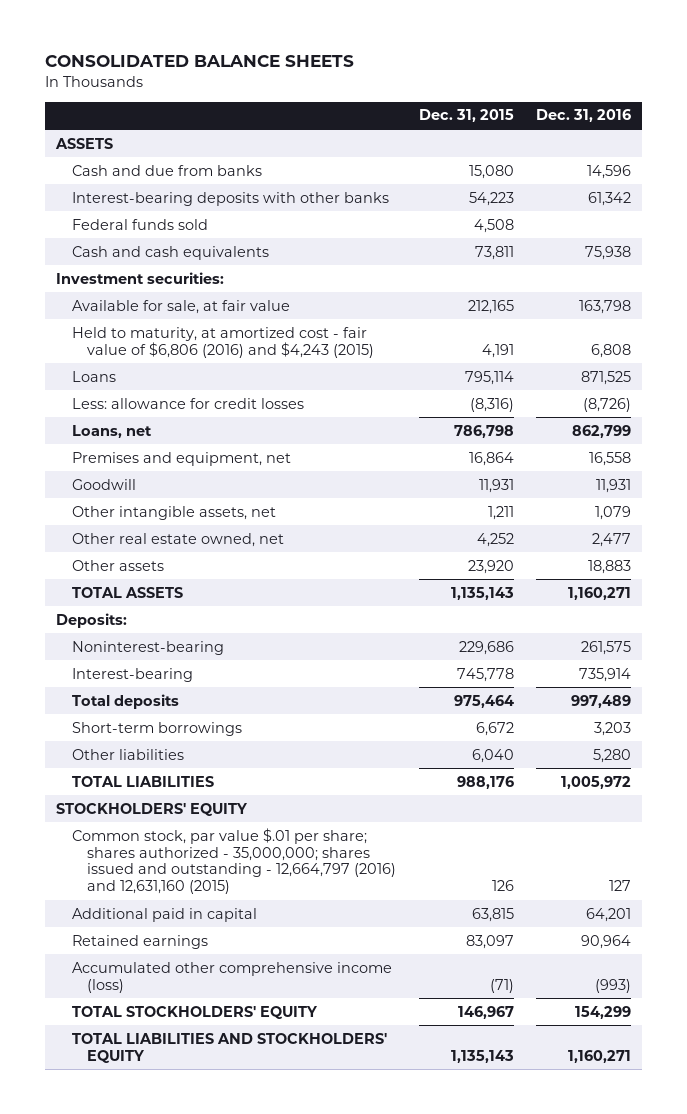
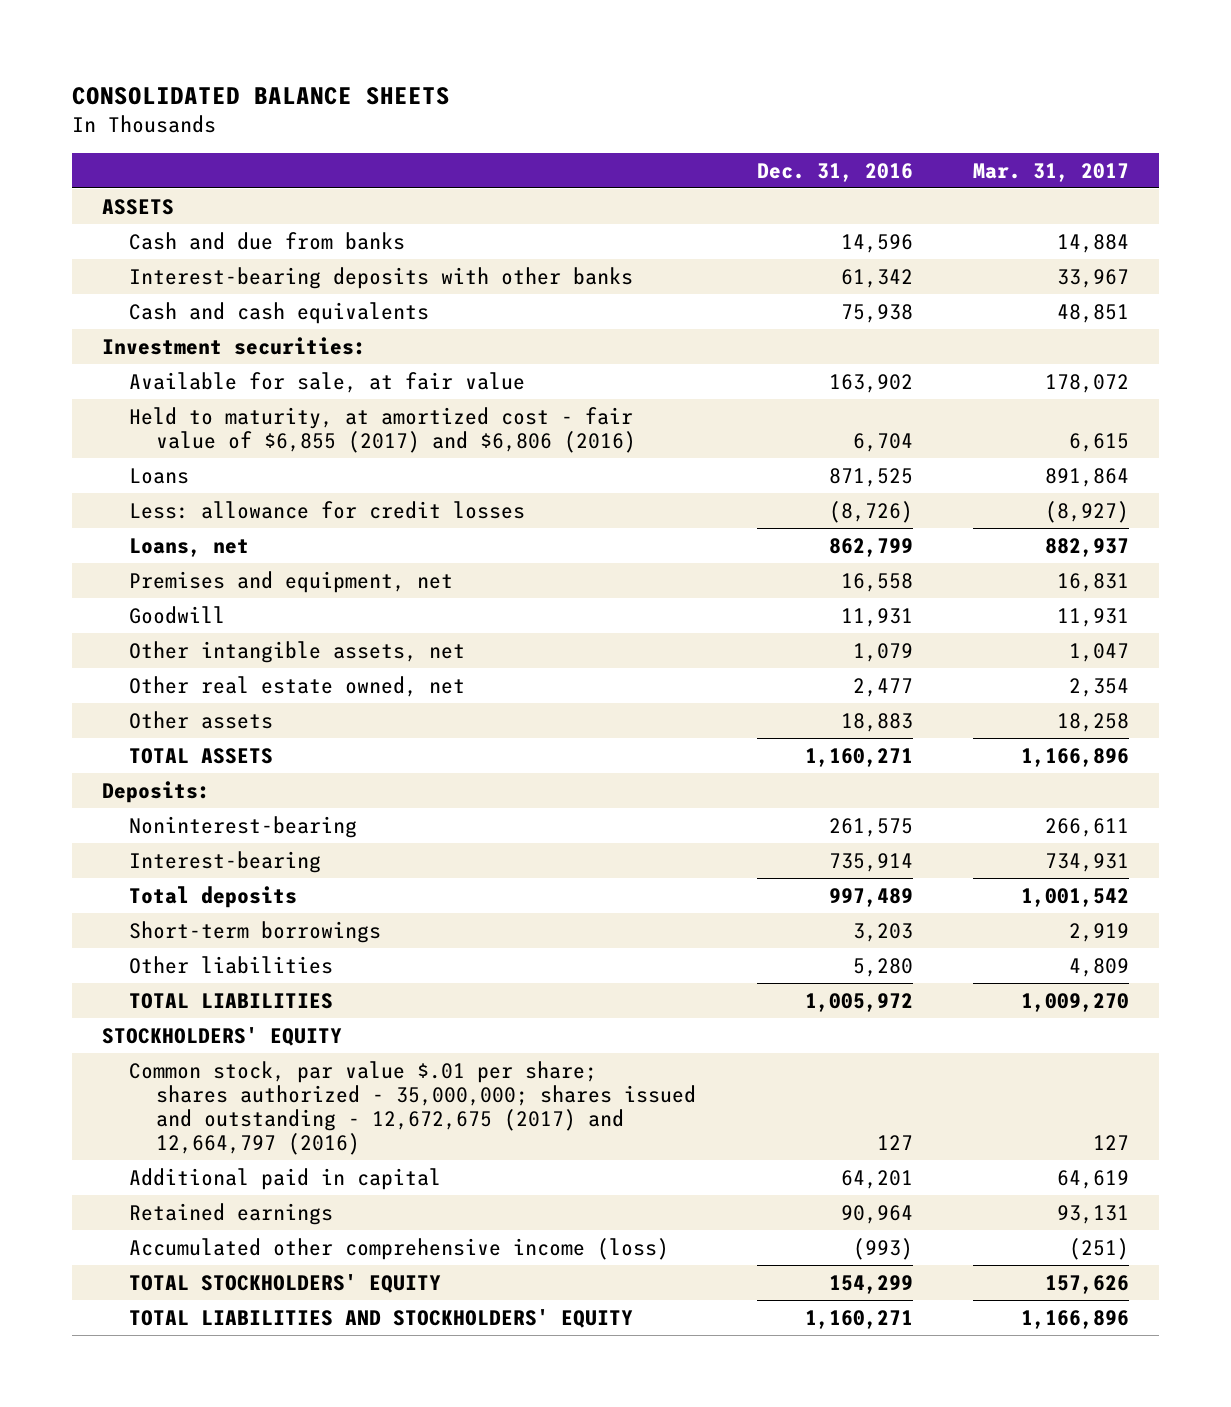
[418,109,514,123] Dec. 31, 2015 -> none
none -> [973,162,1130,182] Mar. 31, 2017
[71,218,208,230] Federal funds sold -> none
[579,299,632,314] 163,798 -> [828,373,913,393] 163,902
[71,326,375,358] Held to maturity, at amortized cost - fair value of $6,806 (2016) and $4,243 (2015) -> [128,406,637,453] Held to maturity, at amortized cost - fair value of $6,855 (2017) and $6,806 (2016)
[591,343,632,358] 6,808 -> [852,432,913,452] 6,704
[71,827,397,895] Common stock, par value $.01 per share; shares authorized - 35,000,000; shares issued and outstanding - 12,664,797 (2016) and 12,631,160 (2015) -> [128,1060,697,1156] Common stock, par value $.01 per share; shares authorized - 35,000,000; shares issued and outstanding - 12,672,675 (2017) and 12,664,797 (2016)

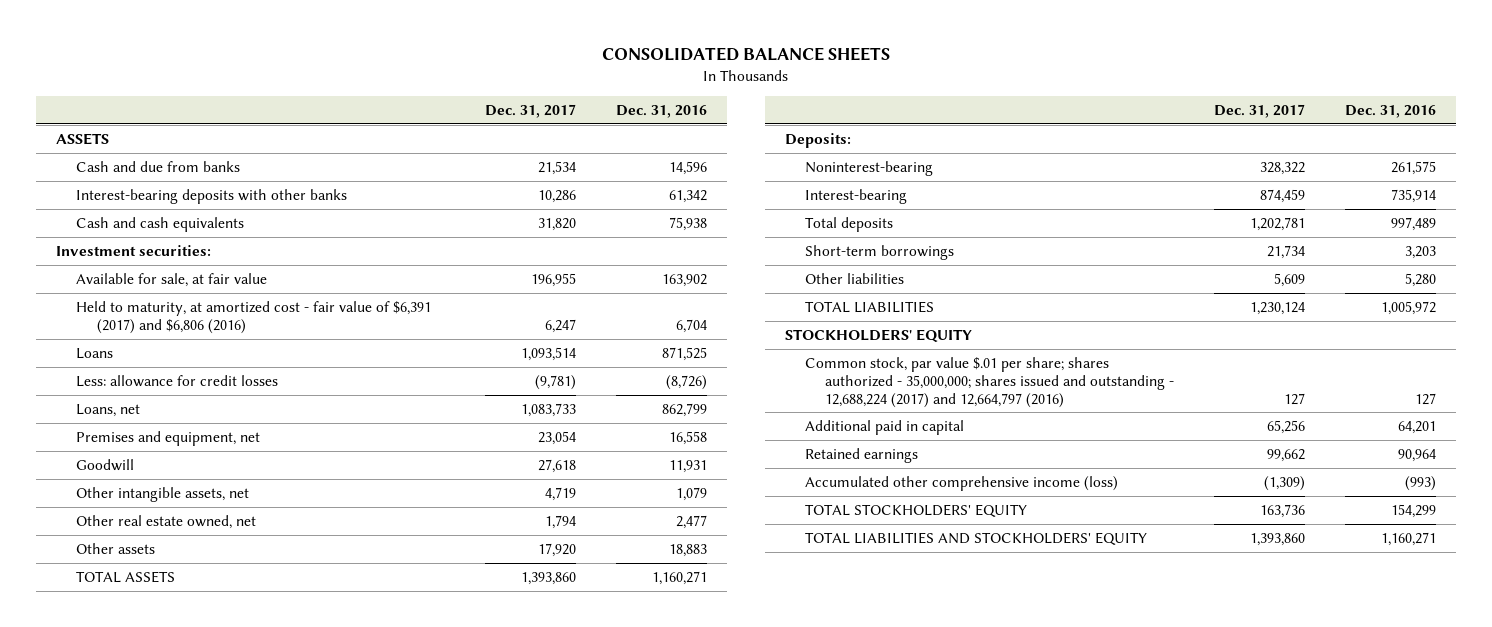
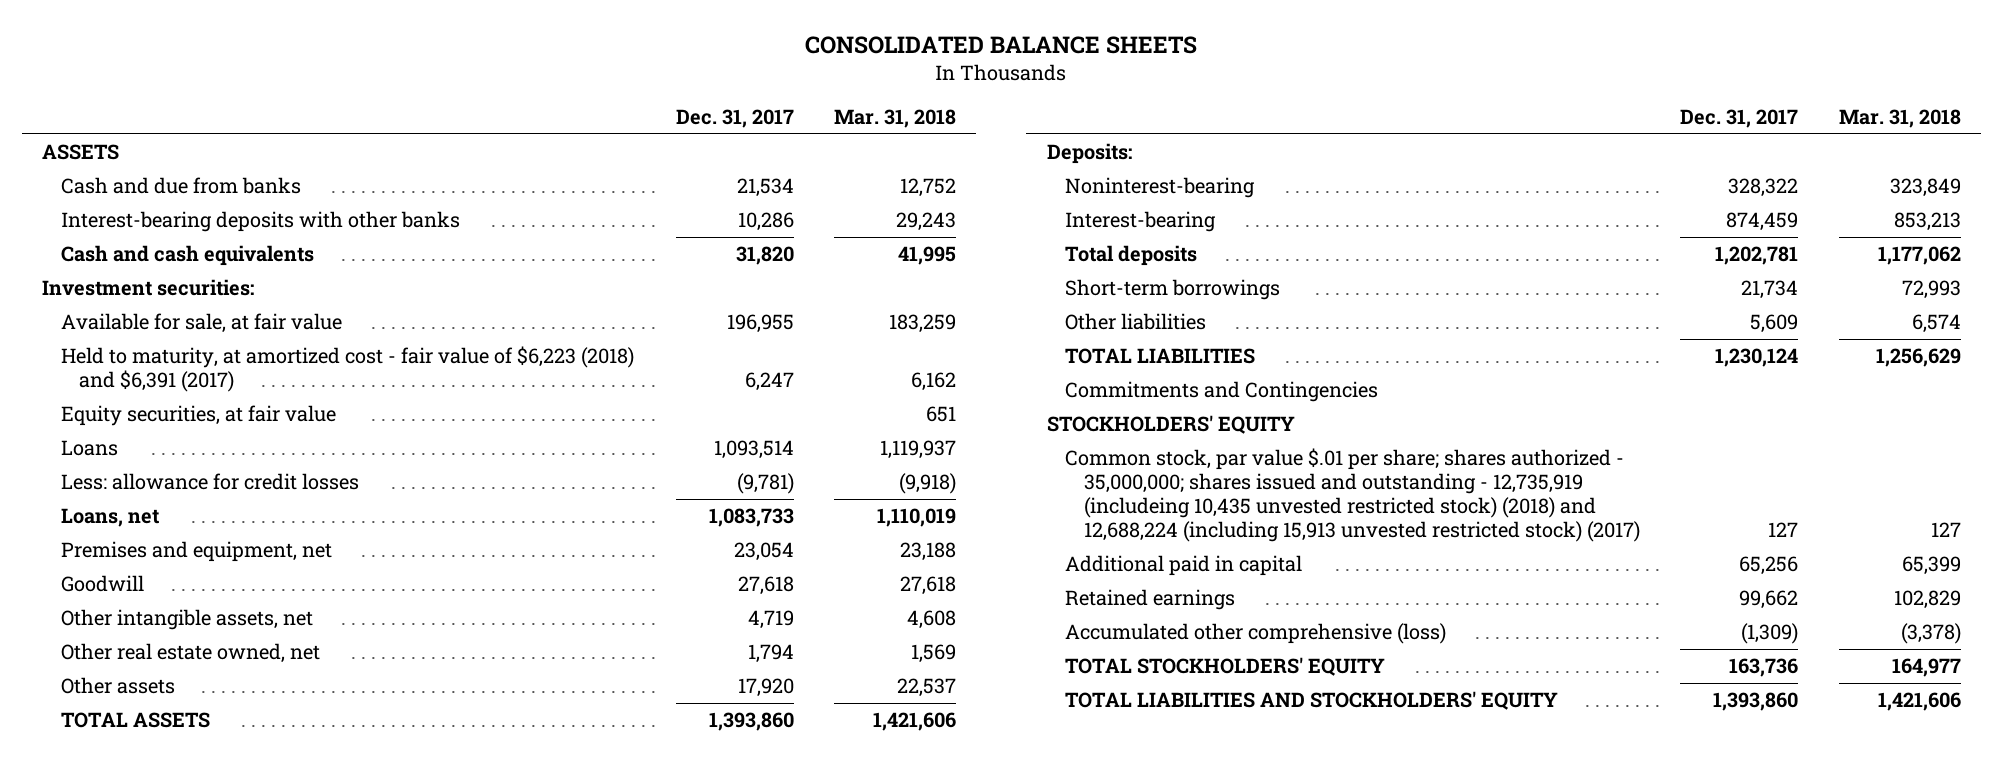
[616,104,708,118] Dec. 31, 2016 -> none
none -> [834,109,957,129] Mar. 31, 2018
[76,300,432,334] Held to maturity, at amortized cost - fair value of $6,391 (2017) and $6,806 (2016) -> [60,346,634,393] Held to maturity, at amortized cost - fair value of $6,223 (2018) and $6,391 (2017)
none -> [60,405,336,427] Equity securities, at fair value
none -> [1065,381,1379,403] Commitments and Contingencies
[805,356,1175,408] Common stock, par value $.01 per share; shares authorized - 35,000,000; shares issued and outstanding - 12,688,224 (2017) and 12,664,797 (2016) -> [1065,448,1641,543] Common stock, par value $.01 per share; shares authorized - 35,000,000; shares issued and outstanding - 12,735,919 (includeing 10,435 unvested restricted stock) (2018) and 12,688,224 (including 15,913 unvested restricted stock) (2017)
[805,475,1119,491] Accumulated other comprehensive income (loss) -> [1065,623,1447,645] Accumulated other comprehensive (loss)

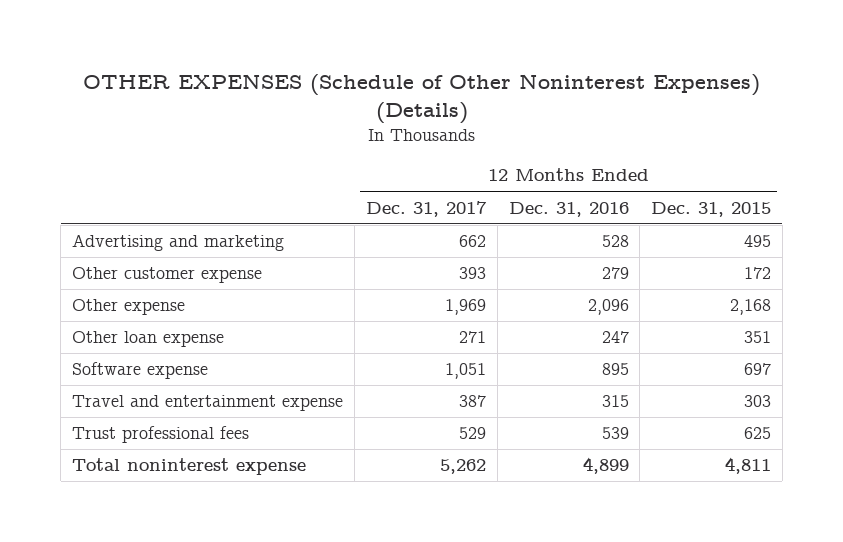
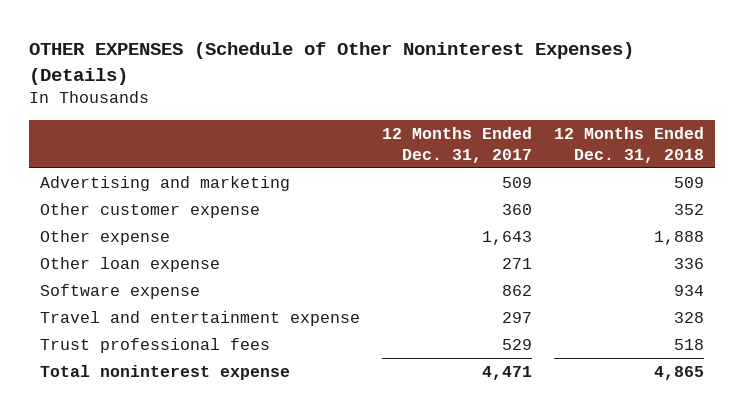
[508,201,629,217] Dec. 31, 2016 -> none
[651,201,772,217] Dec. 31, 2015 -> none
none -> [554,126,705,163] 12 Months Ended Dec. 31, 2018
[458,235,486,248] 662 -> [502,177,533,189] 509
[458,267,486,280] 393 -> [502,204,533,216] 360
[444,299,486,316] 1,969 -> [482,231,533,246] 1,643
[444,363,486,380] 1,051 -> [502,285,533,297] 862
[458,395,486,408] 387 -> [502,312,533,324] 297
[439,459,486,475] 5,262 -> [482,366,533,381] 4,471

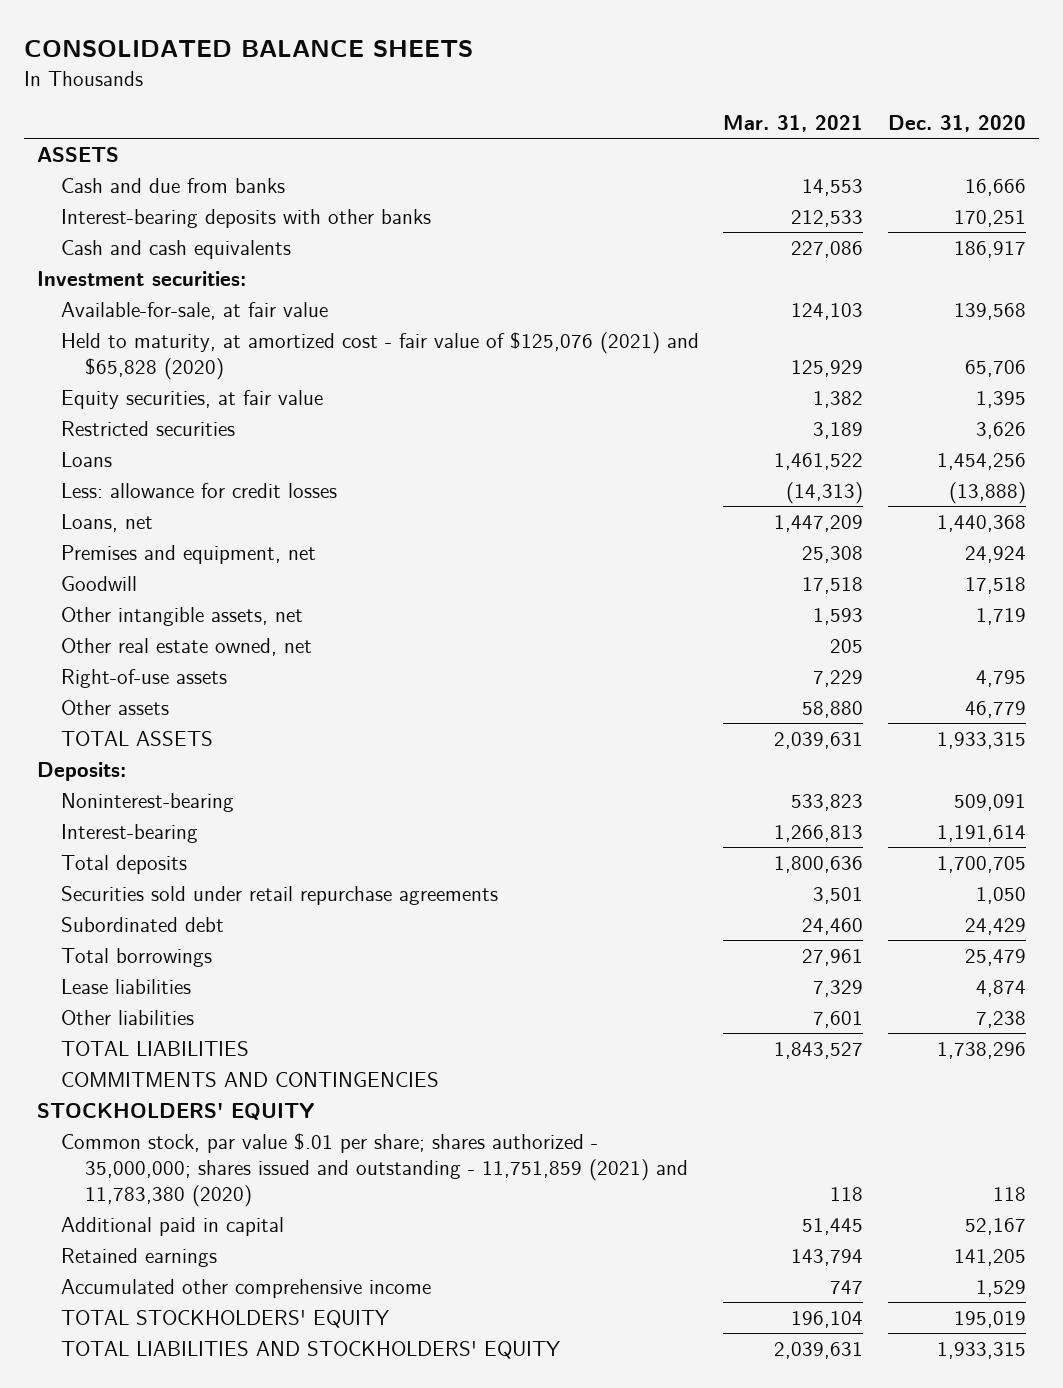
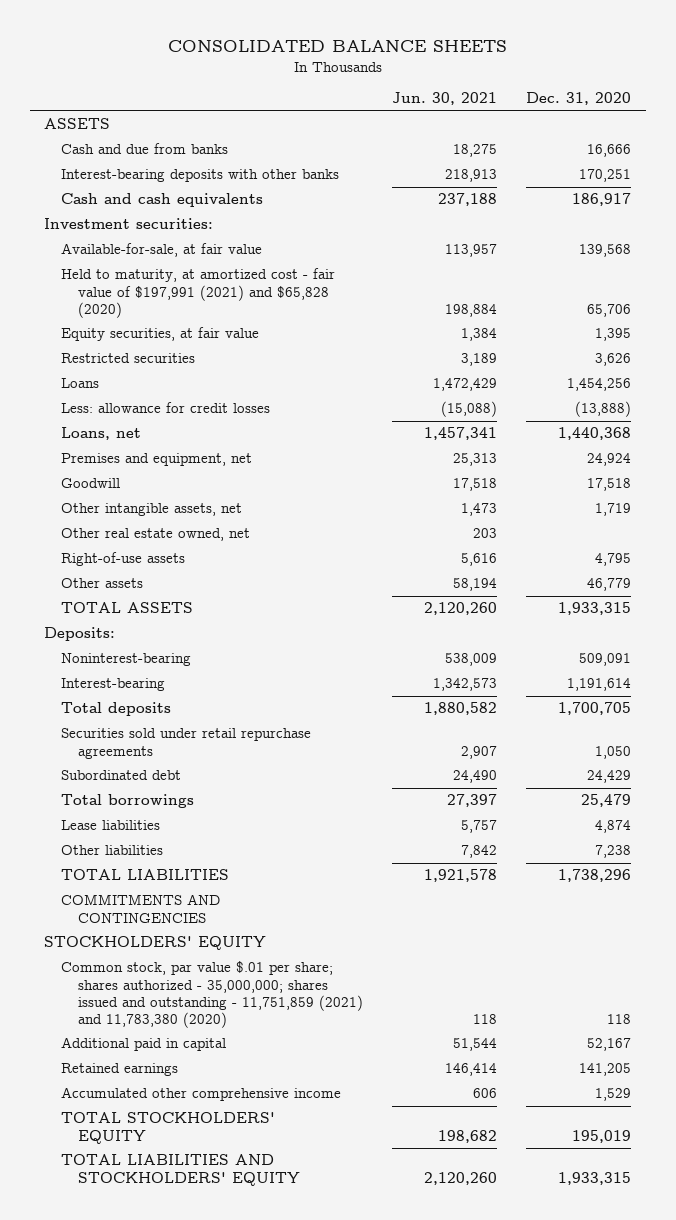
[723,115,864,133] Mar. 31, 2021 -> none
none -> [392,92,498,106] Jun. 30, 2021
[60,332,699,380] Held to maturity, at amortized cost - fair value of $125,076 (2021) and $65,828 (2020) -> [61,268,336,318] Held to maturity, at amortized cost - fair value of $197,991 (2021) and $65,828 (2020)

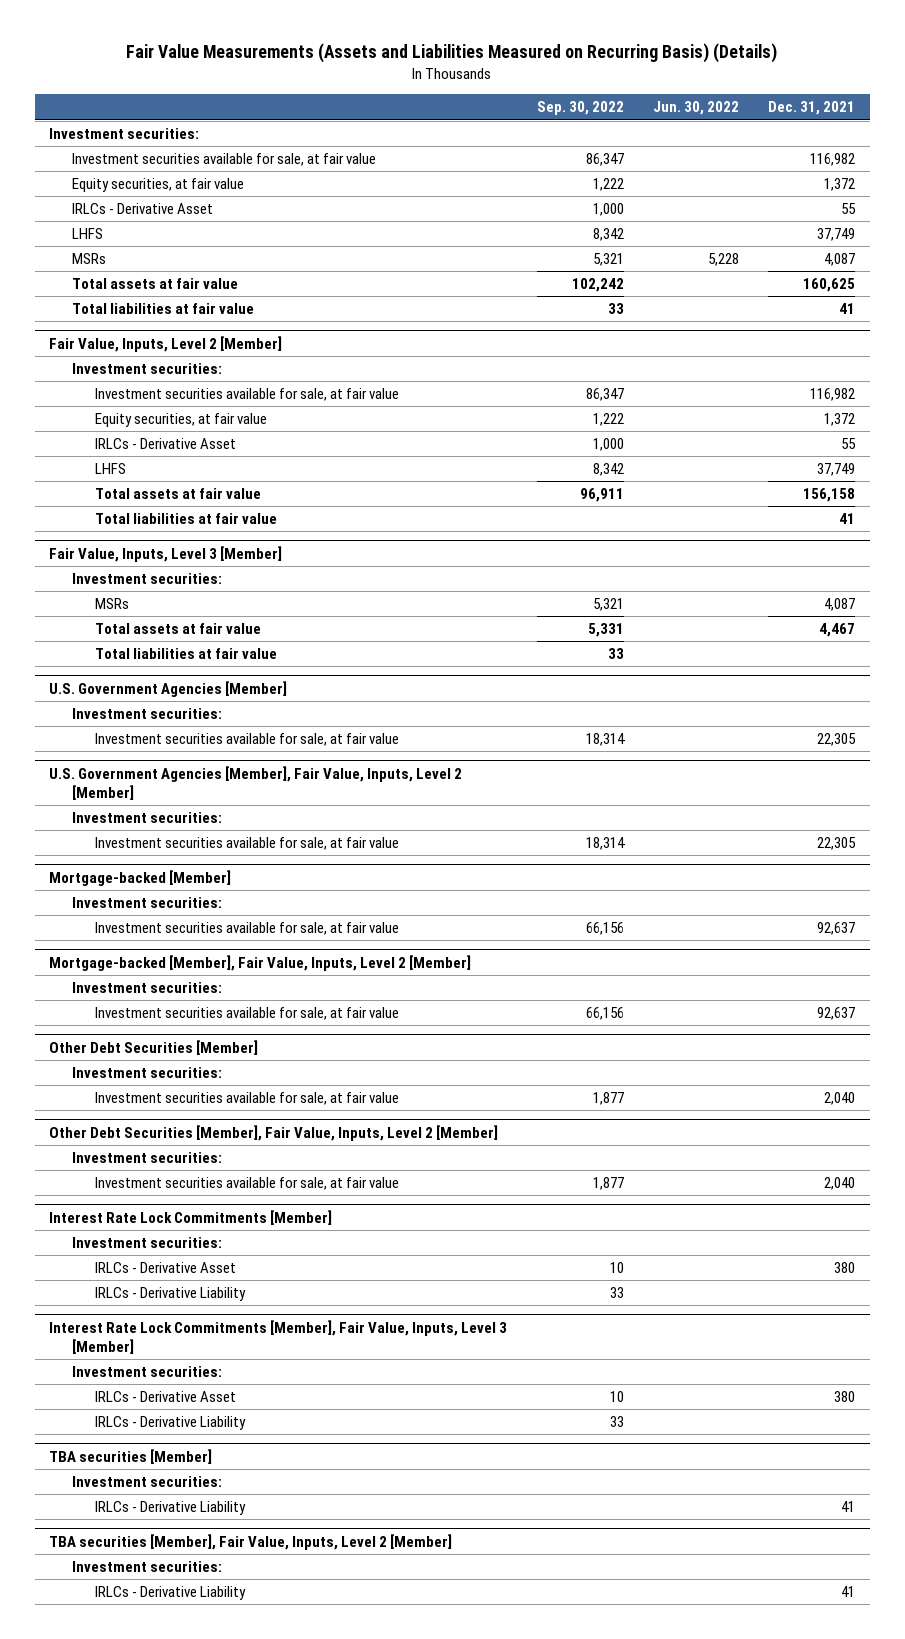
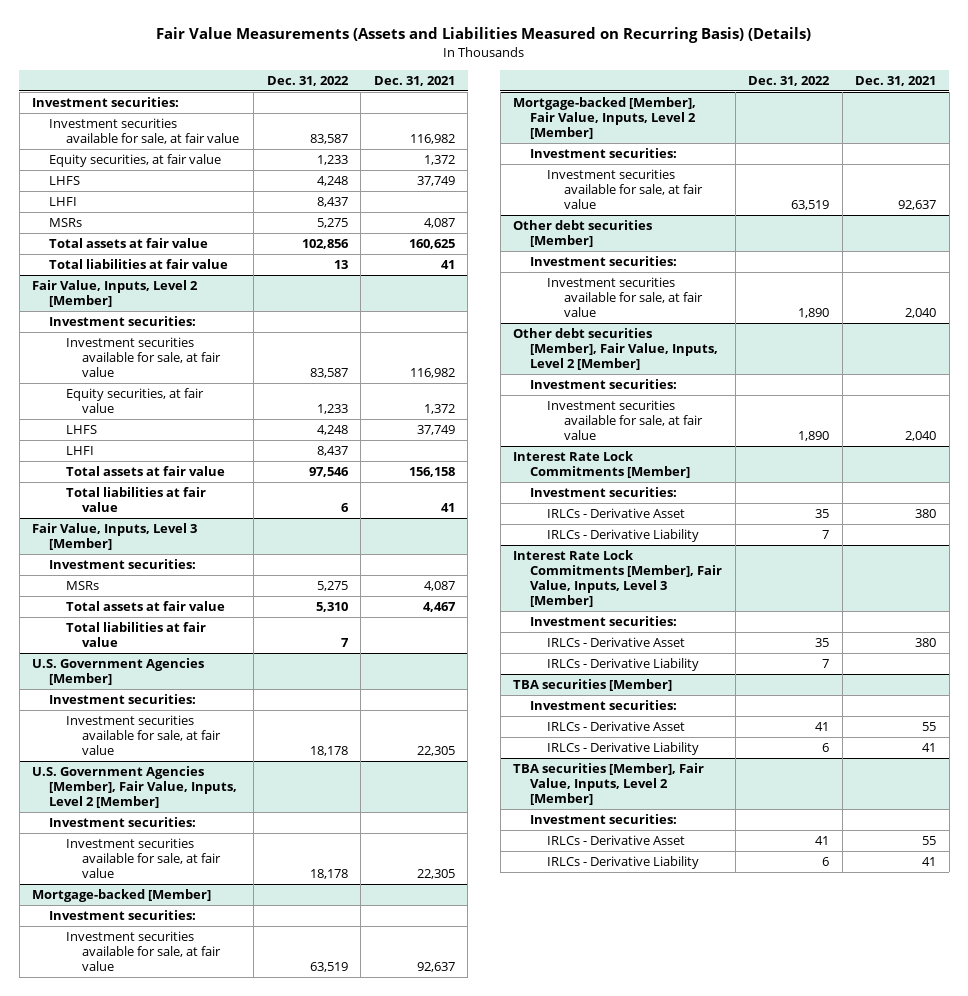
[536,101,624,116] Sep. 30, 2022 -> none
[653,101,740,116] Jun. 30, 2022 -> none
none -> [266,76,349,87] Dec. 31, 2022
[72,203,214,215] IRLCs - Derivative Asset -> none
none -> [48,197,77,207] LHFI
[94,438,236,450] IRLCs - Derivative Asset -> none
none -> [65,446,94,456] LHFI
[49,1039,259,1055] Other Debt Securities [Member] -> [513,220,653,248] Other debt securities [Member]
[49,1124,499,1141] Other Debt Securities [Member], Fair Value, Inputs, Level 2 [Member] -> [513,328,719,371] Other debt securities [Member], Fair Value, Inputs, Level 2 [Member]
none -> [547,721,686,732] IRLCs - Derivative Asset
none -> [547,835,686,846] IRLCs - Derivative Asset

